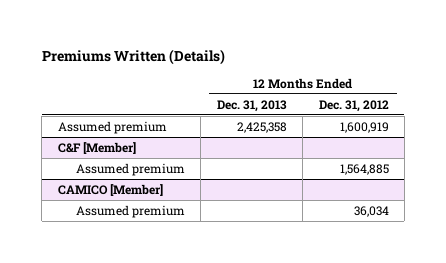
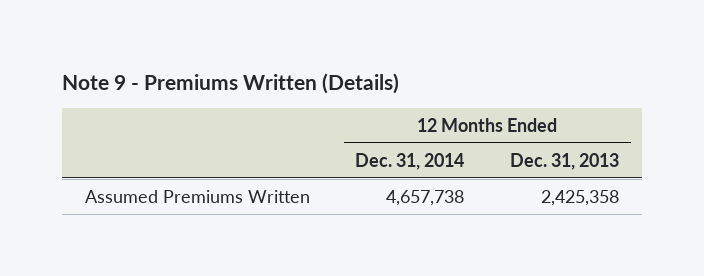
[41,48,225,65] Premiums Written (Details) -> [61,72,399,94] Note 9 - Premiums Written (Details)
[318,99,389,112] Dec. 31, 2012 -> none
none -> [355,152,465,170] Dec. 31, 2014
[57,141,136,154] C&F [Member] -> none
[76,162,186,176] Assumed premium -> none
[57,183,163,196] CAMICO [Member] -> none
[76,204,186,218] Assumed premium -> none
[57,120,167,134] Assumed premium -> [84,190,310,204] Assumed Premiums Written

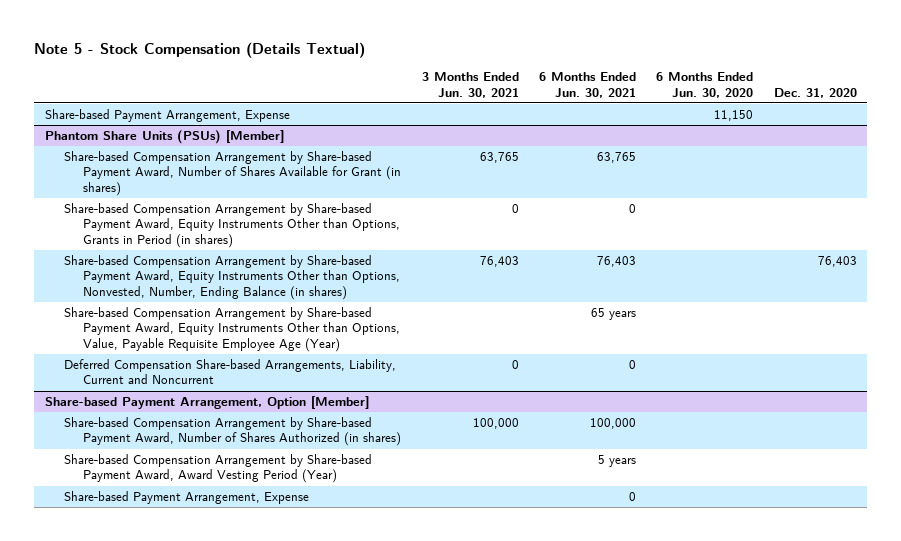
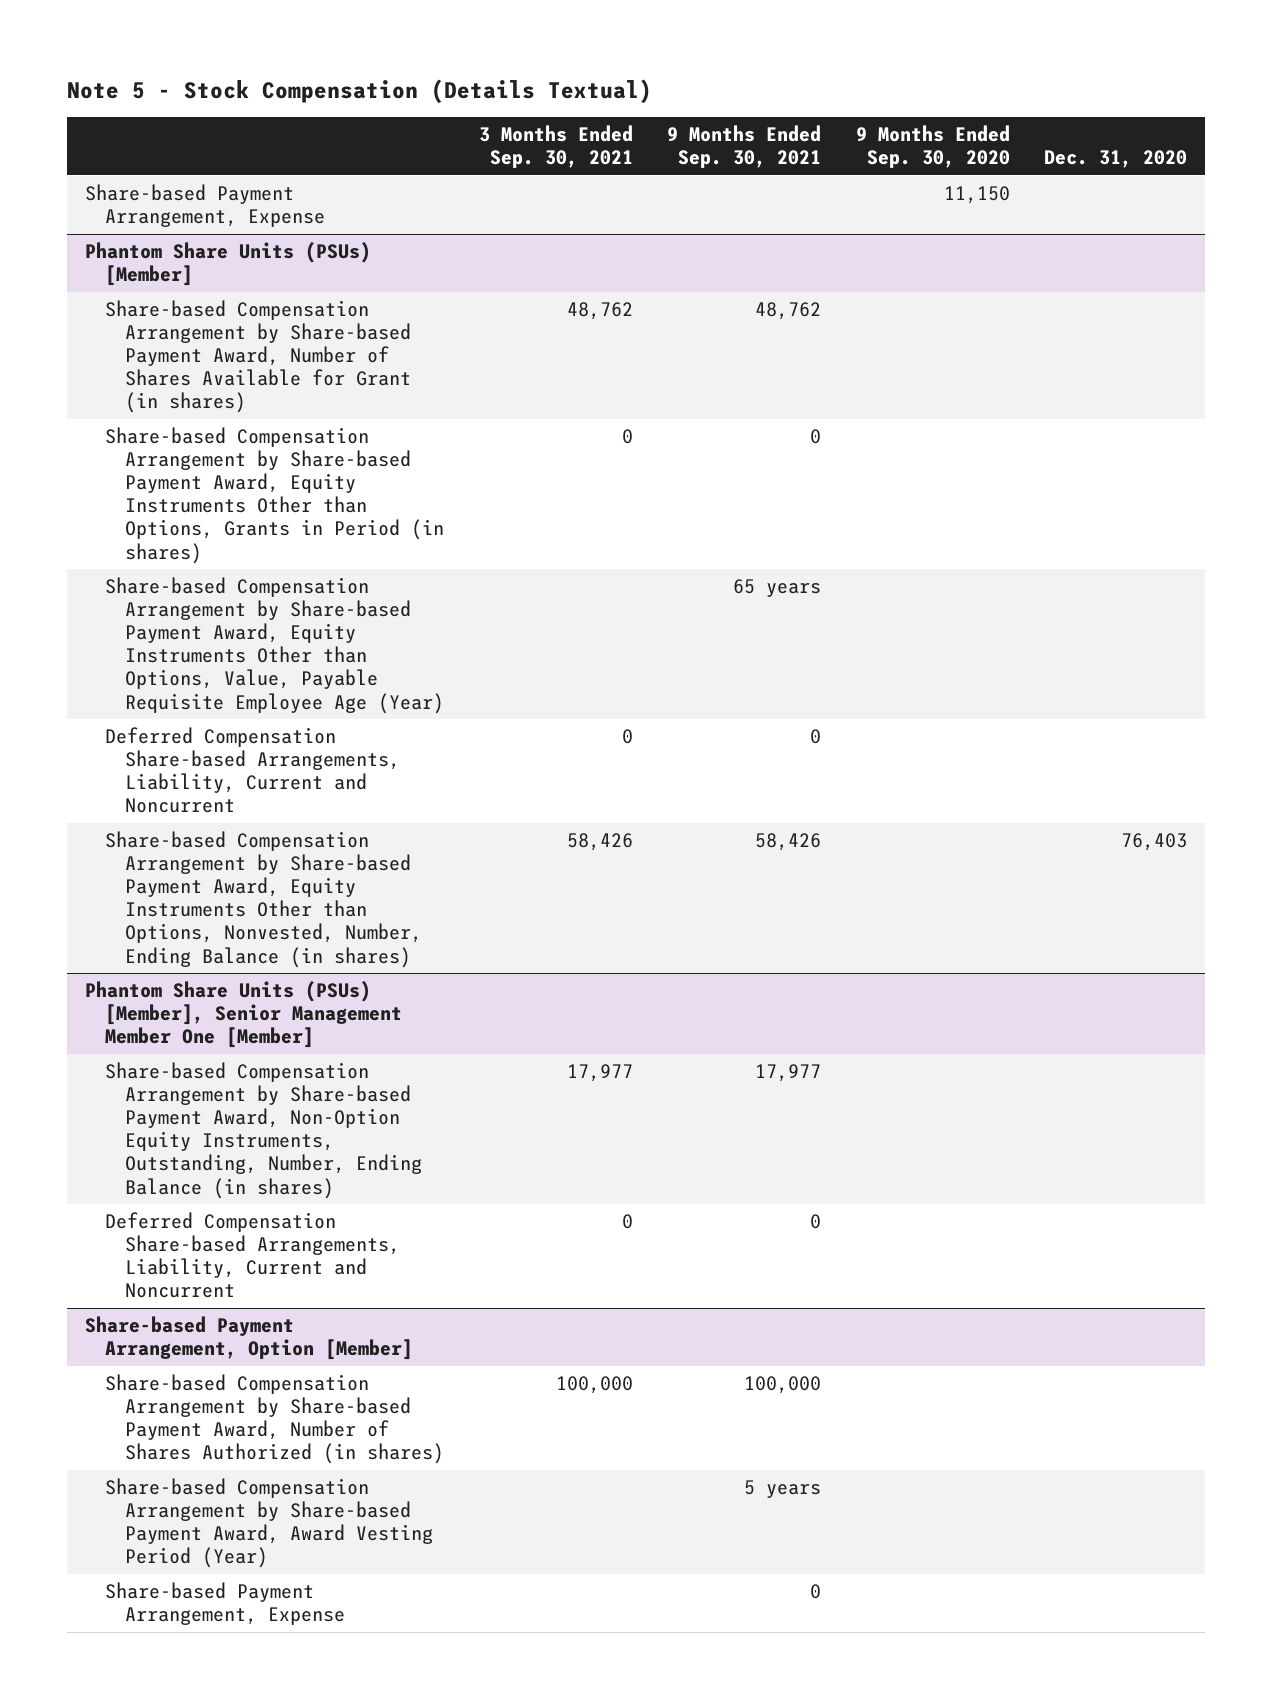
[421,72,519,98] 3 Months Ended Jun. 30, 2021 -> none
[539,72,637,98] 6 Months Ended Jun. 30, 2021 -> none
[656,72,754,98] 6 Months Ended Jun. 30, 2020 -> none
none -> [478,125,633,169] 3 Months Ended Sep. 30, 2021
none -> [667,125,822,169] 9 Months Ended Sep. 30, 2021
none -> [855,125,1010,169] 9 Months Ended Sep. 30, 2020
[63,255,401,300] Share-based Compensation Arrangement by Share-based Payment Award, Equity Instruments Other than Options, Nonvested, Number, Ending Balance (in shares) -> [104,831,423,968] Share-based Compensation Arrangement by Share-based Payment Award, Equity Instruments Other than Options, Nonvested, Number, Ending Balance (in shares)
none -> [84,981,402,1049] Phantom Share Units (PSUs) [Member], Senior Management Member One [Member]
none -> [104,1062,423,1199] Share-based Compensation Arrangement by Share-based Payment Award, Non-Option Equity Instruments, Outstanding, Number, Ending Balance (in shares)
none -> [104,1212,401,1299] Deferred Compensation Share-based Arrangements, Liability, Current and Noncurrent

